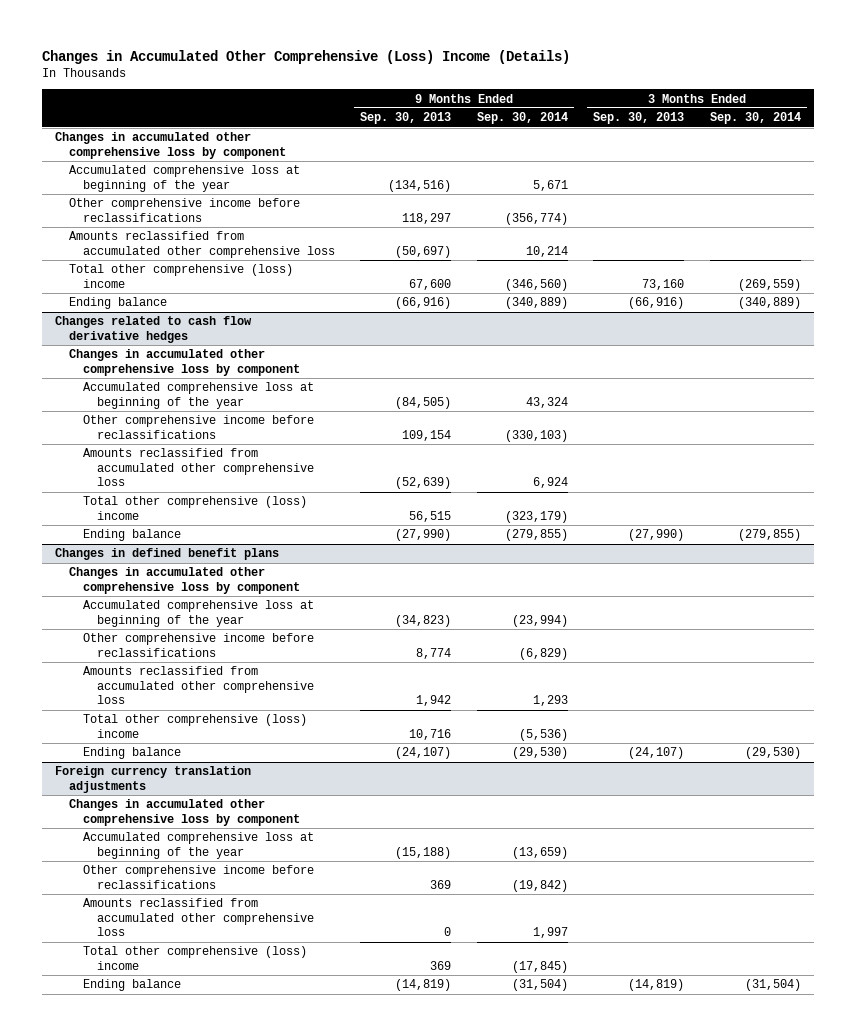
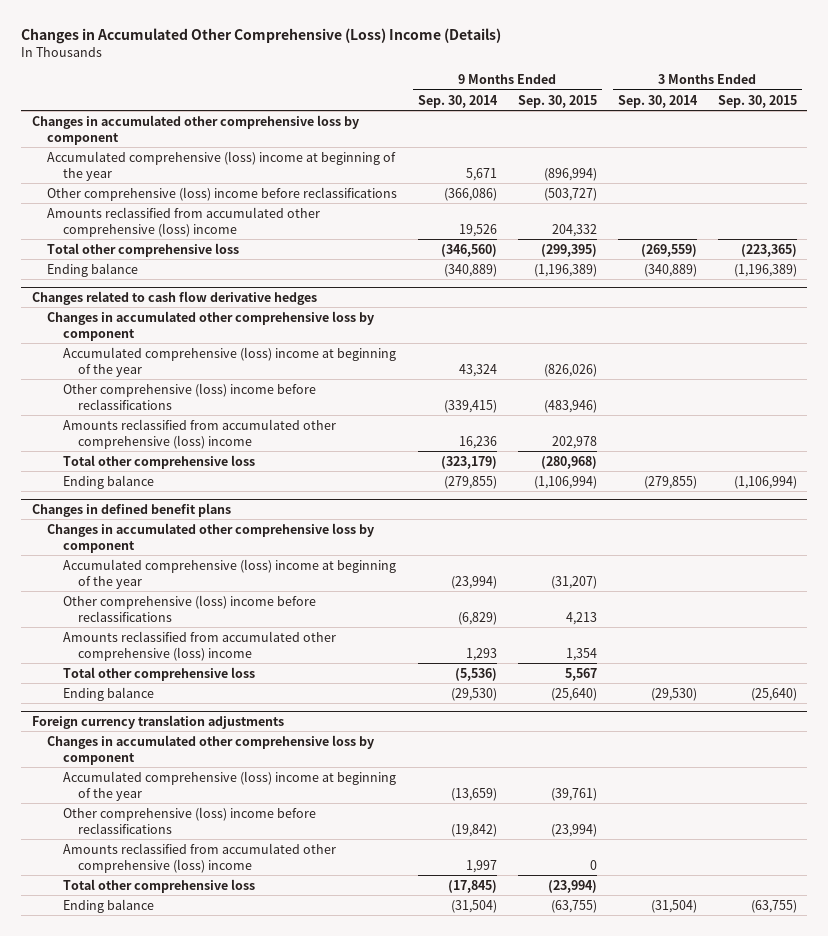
[360,112,452,125] Sep. 30, 2013 -> none
[593,112,685,125] Sep. 30, 2013 -> none
none -> [517,94,597,108] Sep. 30, 2015
none -> [717,94,797,108] Sep. 30, 2015
[68,165,300,192] Accumulated comprehensive loss at beginning of the year -> [47,150,397,181] Accumulated comprehensive (loss) income at beginning of the year
[68,198,300,222] Other comprehensive income before reclassifications -> [47,186,398,201] Other comprehensive (loss) income before reclassifications
[504,212,568,225] (356,774) -> [444,187,498,201] (366,086)
[68,231,335,258] Amounts reclassified from accumulated other comprehensive loss -> [47,206,321,237] Amounts reclassified from accumulated other comprehensive (loss) income
[525,245,568,257] 10,214 -> [459,223,498,237] 19,526
[68,264,293,288] Total other comprehensive (loss) income -> [47,242,240,257] Total other comprehensive loss
[82,382,314,409] Accumulated comprehensive loss at beginning of the year -> [62,346,396,377] Accumulated comprehensive (loss) income at beginning of the year
[82,415,314,439] Other comprehensive income before reclassifications -> [62,382,316,410] Other comprehensive (loss) income before reclassifications
[504,429,568,442] (330,103) -> [444,399,498,413] (339,415)
[82,448,315,487] Amounts reclassified from accumulated other comprehensive loss -> [62,418,336,449] Amounts reclassified from accumulated other comprehensive (loss) income
[532,477,568,489] 6,924 -> [459,435,498,449] 16,236
[82,496,307,520] Total other comprehensive (loss) income -> [62,454,255,469] Total other comprehensive loss
[82,600,314,627] Accumulated comprehensive loss at beginning of the year -> [62,558,396,589] Accumulated comprehensive (loss) income at beginning of the year
[82,633,314,657] Other comprehensive income before reclassifications -> [62,594,316,622] Other comprehensive (loss) income before reclassifications
[82,666,315,705] Amounts reclassified from accumulated other comprehensive loss -> [62,630,336,661] Amounts reclassified from accumulated other comprehensive (loss) income
[82,714,307,738] Total other comprehensive (loss) income -> [62,666,255,681] Total other comprehensive loss
[82,832,314,859] Accumulated comprehensive loss at beginning of the year -> [62,770,396,801] Accumulated comprehensive (loss) income at beginning of the year
[82,865,314,889] Other comprehensive income before reclassifications -> [62,806,316,834] Other comprehensive (loss) income before reclassifications
[82,898,315,937] Amounts reclassified from accumulated other comprehensive loss -> [62,842,336,873] Amounts reclassified from accumulated other comprehensive (loss) income
[82,946,307,970] Total other comprehensive (loss) income -> [62,878,255,893] Total other comprehensive loss

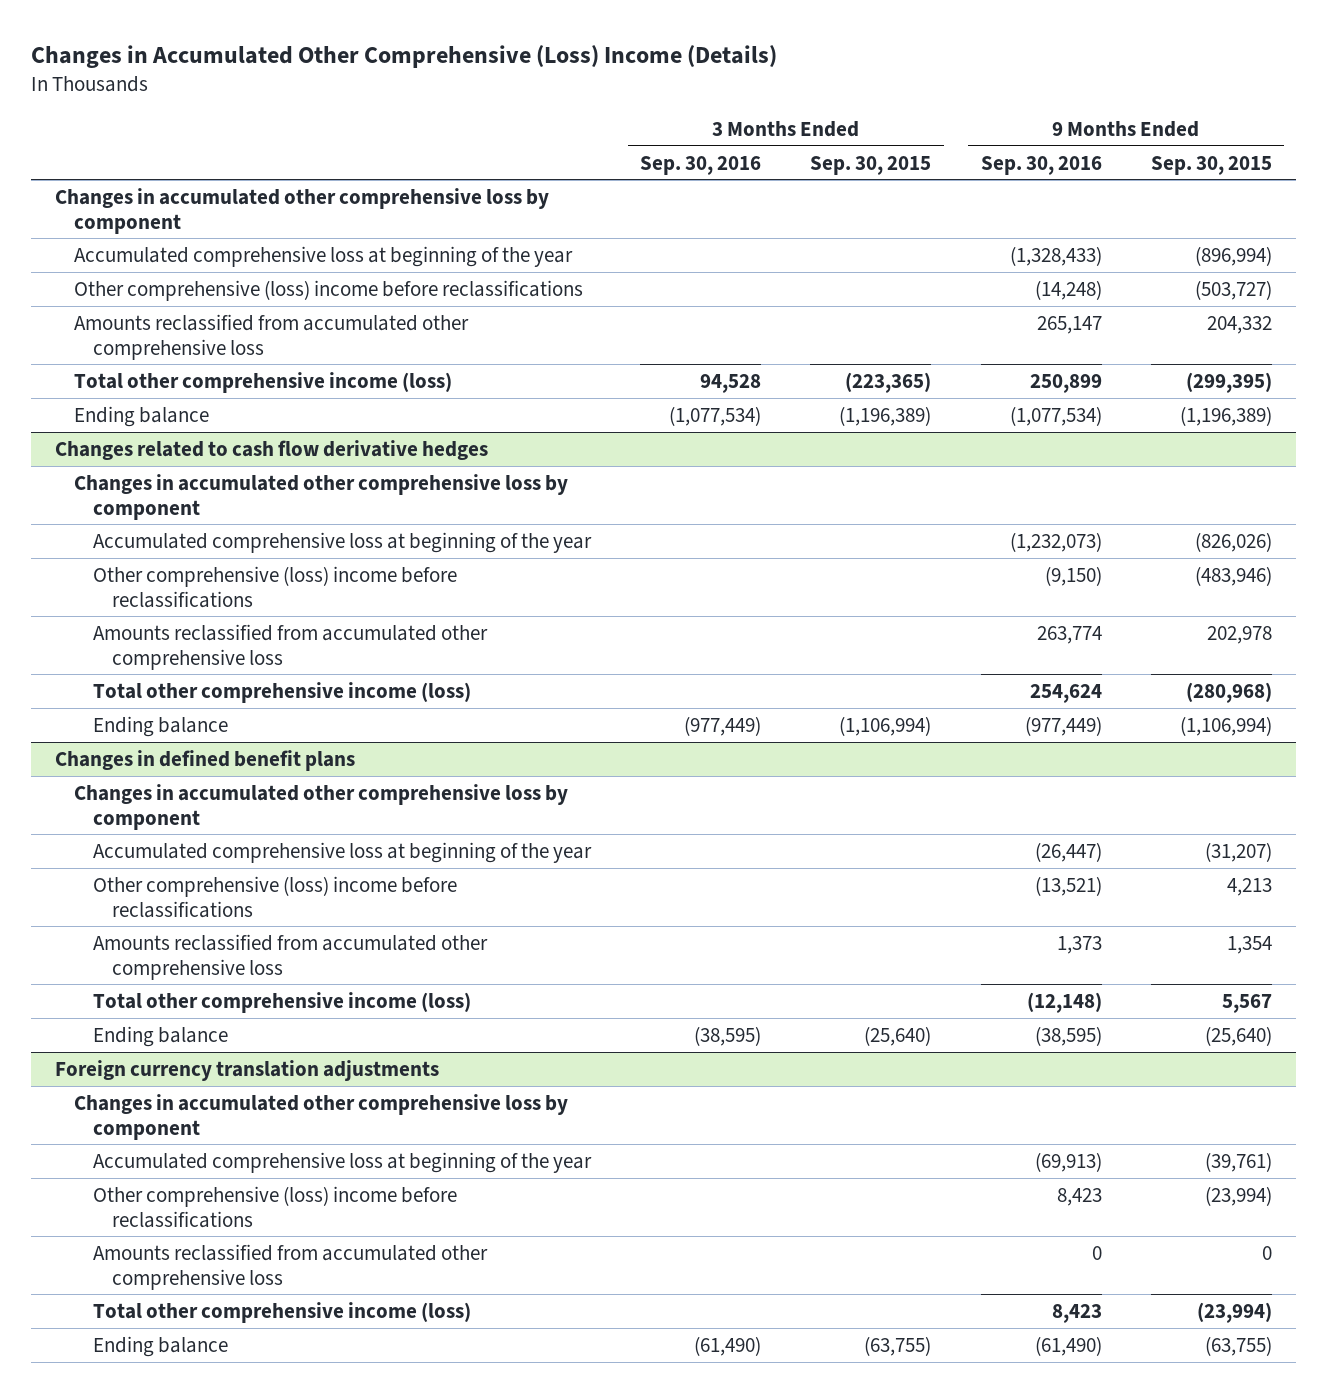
[418,94,499,108] Sep. 30, 2014 -> none
[617,94,698,108] Sep. 30, 2014 -> none
none -> [640,155,762,175] Sep. 30, 2016
none -> [980,155,1102,175] Sep. 30, 2016
[47,150,397,181] Accumulated comprehensive (loss) income at beginning of the year -> [74,245,574,267] Accumulated comprehensive loss at beginning of the year
[47,206,321,237] Amounts reclassified from accumulated other comprehensive (loss) income -> [74,313,470,360] Amounts reclassified from accumulated other comprehensive loss
[47,242,240,257] Total other comprehensive loss -> [74,371,453,393] Total other comprehensive income (loss)
[62,346,396,377] Accumulated comprehensive (loss) income at beginning of the year -> [92,531,592,553] Accumulated comprehensive loss at beginning of the year
[62,418,336,449] Amounts reclassified from accumulated other comprehensive (loss) income -> [92,623,488,670] Amounts reclassified from accumulated other comprehensive loss
[62,454,255,469] Total other comprehensive loss -> [92,681,471,703] Total other comprehensive income (loss)
[62,558,396,589] Accumulated comprehensive (loss) income at beginning of the year -> [92,841,592,863] Accumulated comprehensive loss at beginning of the year
[62,630,336,661] Amounts reclassified from accumulated other comprehensive (loss) income -> [92,933,488,980] Amounts reclassified from accumulated other comprehensive loss
[62,666,255,681] Total other comprehensive loss -> [92,991,471,1013] Total other comprehensive income (loss)
[62,770,396,801] Accumulated comprehensive (loss) income at beginning of the year -> [92,1151,592,1173] Accumulated comprehensive loss at beginning of the year
[62,842,336,873] Amounts reclassified from accumulated other comprehensive (loss) income -> [92,1243,488,1290] Amounts reclassified from accumulated other comprehensive loss
[62,878,255,893] Total other comprehensive loss -> [92,1301,471,1323] Total other comprehensive income (loss)

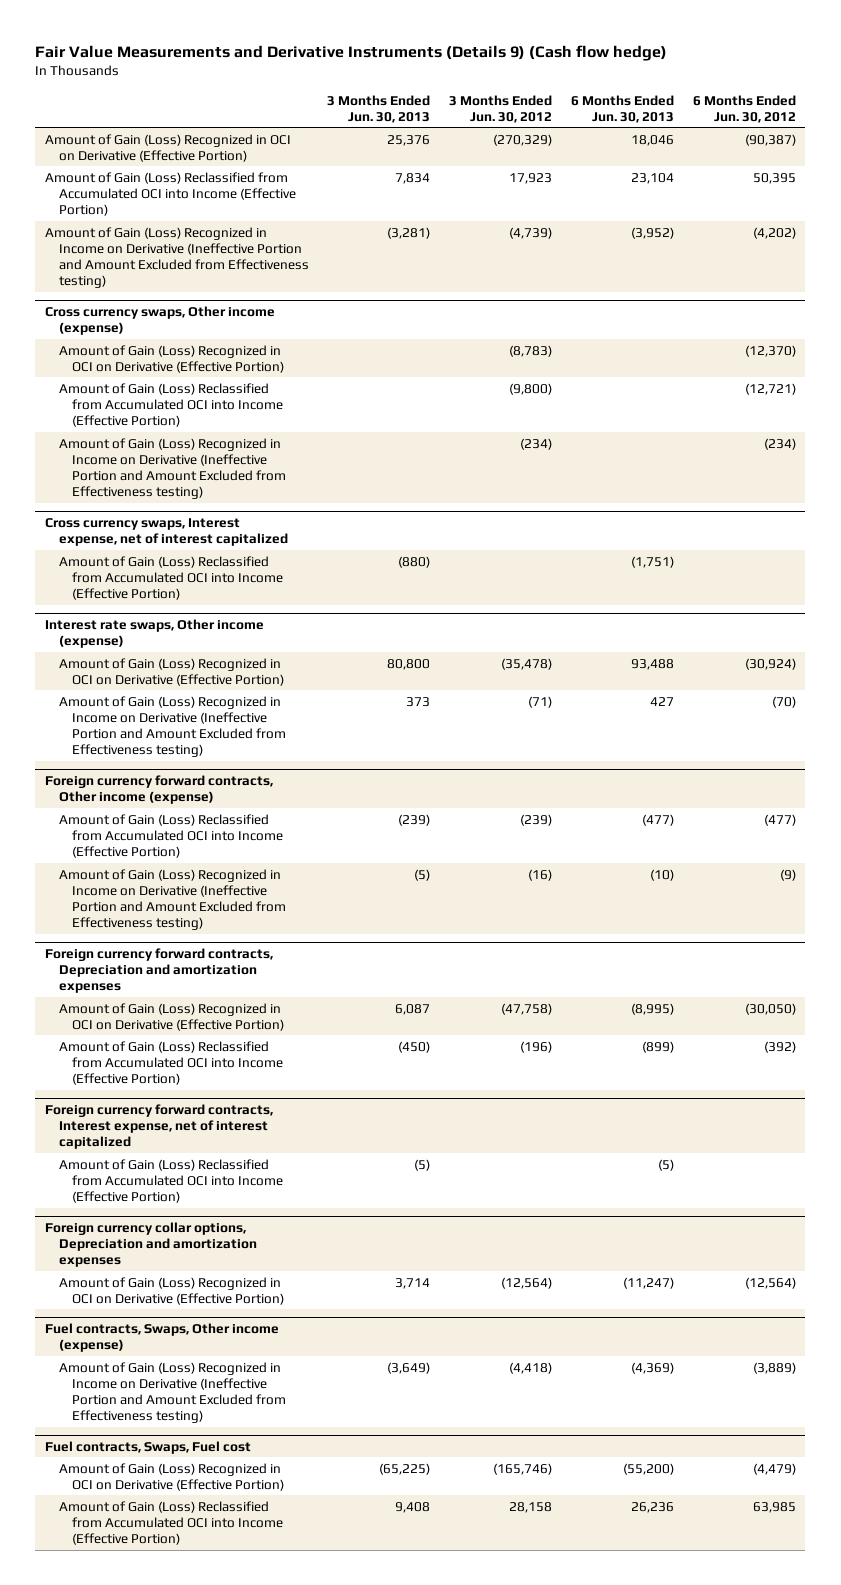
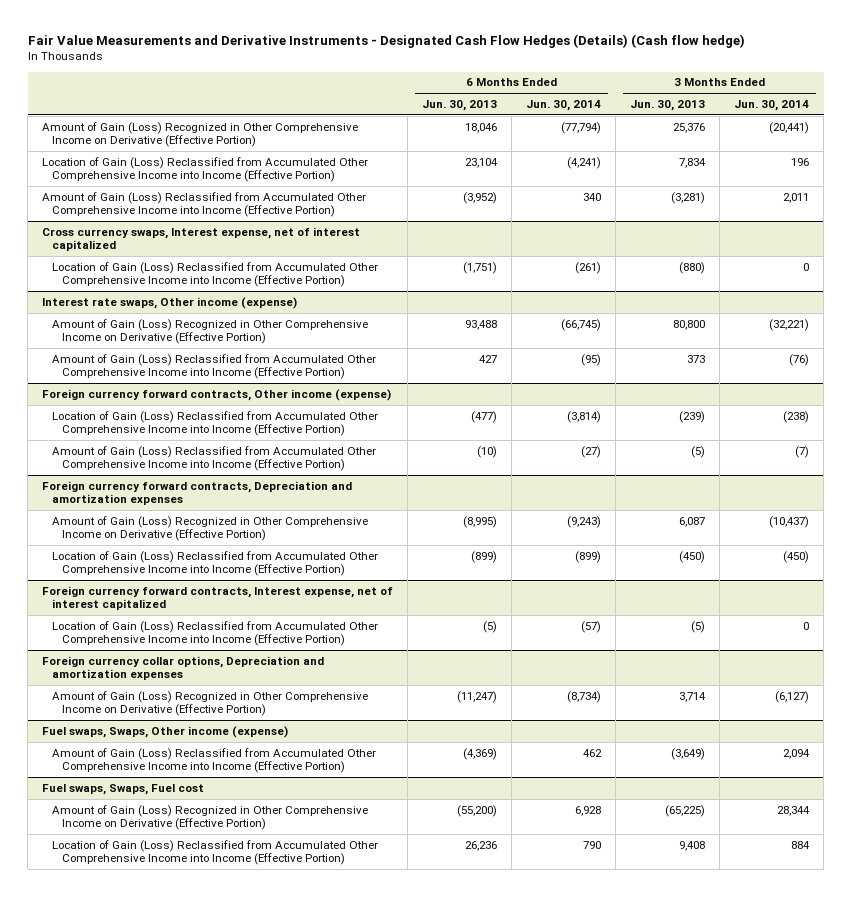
[35,44,668,61] Fair Value Measurements and Derivative Instruments (Details 9) (Cash flow hedge) -> [27,34,745,49] Fair Value Measurements and Derivative Instruments - Designated Cash Flow Hedges (Details) (Cash flow hedge)
[449,94,553,123] 3 Months Ended Jun. 30, 2012 -> none
[692,94,796,123] 6 Months Ended Jun. 30, 2012 -> none
none -> [526,100,602,112] Jun. 30, 2014
none -> [734,100,810,112] Jun. 30, 2014
[44,305,275,335] Cross currency swaps, Other income (expense) -> none
[58,344,285,373] Amount of Gain (Loss) Recognized in OCI on Derivative (Effective Portion) -> none
[58,382,284,427] Amount of Gain (Loss) Reclassified from Accumulated OCI into Income (Effective Portion) -> none
[58,437,287,500] Amount of Gain (Loss) Recognized in Income on Derivative (Ineffective Portion and Amount Excluded from Effectiveness testing) -> none
[44,133,291,162] Amount of Gain (Loss) Recognized in OCI on Derivative (Effective Portion) -> [42,121,359,148] Amount of Gain (Loss) Recognized in Other Comprehensive Income on Derivative (Effective Portion)
[44,171,296,216] Amount of Gain (Loss) Reclassified from Accumulated OCI into Income (Effective Portion) -> [42,156,369,183] Location of Gain (Loss) Reclassified from Accumulated Other Comprehensive Income into Income (Effective Portion)
[44,226,309,289] Amount of Gain (Loss) Recognized in Income on Derivative (Ineffective Portion and Amount Excluded from Effectiveness testing) -> [42,191,367,218] Amount of Gain (Loss) Reclassified from Accumulated Other Comprehensive Income into Income (Effective Portion)
[58,555,284,600] Amount of Gain (Loss) Reclassified from Accumulated OCI into Income (Effective Portion) -> [51,261,378,288] Location of Gain (Loss) Reclassified from Accumulated Other Comprehensive Income into Income (Effective Portion)
[58,657,285,686] Amount of Gain (Loss) Recognized in OCI on Derivative (Effective Portion) -> [51,318,368,345] Amount of Gain (Loss) Recognized in Other Comprehensive Income on Derivative (Effective Portion)
[58,695,287,758] Amount of Gain (Loss) Recognized in Income on Derivative (Ineffective Portion and Amount Excluded from Effectiveness testing) -> [51,353,376,380] Amount of Gain (Loss) Reclassified from Accumulated Other Comprehensive Income into Income (Effective Portion)
[58,813,284,858] Amount of Gain (Loss) Reclassified from Accumulated OCI into Income (Effective Portion) -> [51,410,378,437] Location of Gain (Loss) Reclassified from Accumulated Other Comprehensive Income into Income (Effective Portion)
[58,868,287,931] Amount of Gain (Loss) Recognized in Income on Derivative (Ineffective Portion and Amount Excluded from Effectiveness testing) -> [51,445,376,472] Amount of Gain (Loss) Reclassified from Accumulated Other Comprehensive Income into Income (Effective Portion)
[58,1002,285,1031] Amount of Gain (Loss) Recognized in OCI on Derivative (Effective Portion) -> [51,515,368,542] Amount of Gain (Loss) Recognized in Other Comprehensive Income on Derivative (Effective Portion)
[58,1040,284,1085] Amount of Gain (Loss) Reclassified from Accumulated OCI into Income (Effective Portion) -> [51,550,378,577] Location of Gain (Loss) Reclassified from Accumulated Other Comprehensive Income into Income (Effective Portion)
[58,1158,284,1203] Amount of Gain (Loss) Reclassified from Accumulated OCI into Income (Effective Portion) -> [51,620,378,647] Location of Gain (Loss) Reclassified from Accumulated Other Comprehensive Income into Income (Effective Portion)
[58,1276,285,1305] Amount of Gain (Loss) Recognized in OCI on Derivative (Effective Portion) -> [51,690,368,717] Amount of Gain (Loss) Recognized in Other Comprehensive Income on Derivative (Effective Portion)
[44,1322,279,1352] Fuel contracts, Swaps, Other income (expense) -> [42,725,289,738] Fuel swaps, Swaps, Other income (expense)
[58,1361,287,1424] Amount of Gain (Loss) Recognized in Income on Derivative (Ineffective Portion and Amount Excluded from Effectiveness testing) -> [51,747,376,774] Amount of Gain (Loss) Reclassified from Accumulated Other Comprehensive Income into Income (Effective Portion)
[44,1440,251,1454] Fuel contracts, Swaps, Fuel cost -> [42,783,205,795] Fuel swaps, Swaps, Fuel cost
[58,1462,285,1491] Amount of Gain (Loss) Recognized in OCI on Derivative (Effective Portion) -> [51,804,368,831] Amount of Gain (Loss) Recognized in Other Comprehensive Income on Derivative (Effective Portion)
[58,1500,284,1545] Amount of Gain (Loss) Reclassified from Accumulated OCI into Income (Effective Portion) -> [51,839,378,866] Location of Gain (Loss) Reclassified from Accumulated Other Comprehensive Income into Income (Effective Portion)

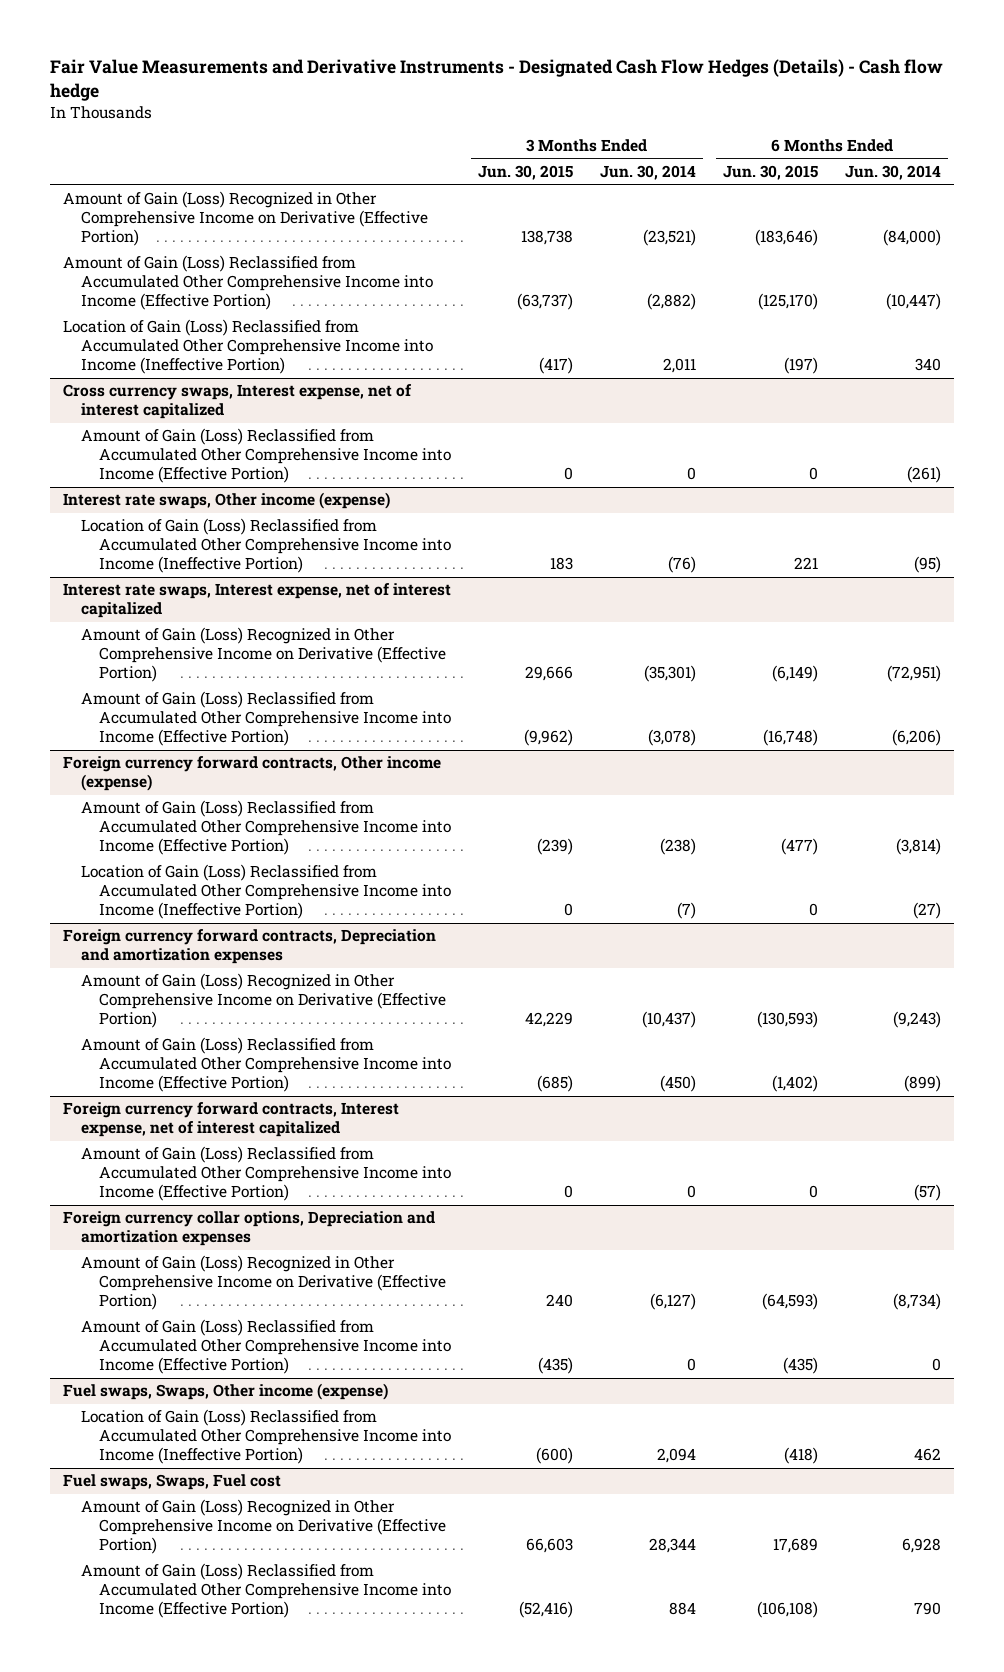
[27,34,745,49] Fair Value Measurements and Derivative Instruments - Designated Cash Flow Hedges (Details) (Cash flow hedge) -> [49,59,943,102] Fair Value Measurements and Derivative Instruments - Designated Cash Flow Hedges (Details) - Cash flow hedge
[422,100,498,112] Jun. 30, 2013 -> none
[630,100,706,112] Jun. 30, 2013 -> none
none -> [477,165,573,181] Jun. 30, 2015
none -> [722,165,818,181] Jun. 30, 2015
[561,121,602,134] (77,794) -> [882,229,941,247] (84,000)
[769,121,810,134] (20,441) -> [642,229,696,247] (23,521)
[42,156,369,183] Location of Gain (Loss) Reclassified from Accumulated Other Comprehensive Income into Income (Effective Portion) -> [63,255,433,311] Amount of Gain (Loss) Reclassified from Accumulated Other Comprehensive Income into Income (Effective Portion)
[567,156,602,169] (4,241) -> [885,293,941,311] (10,447)
[791,157,810,166] 196 -> [646,293,696,311] (2,882)
[42,191,367,218] Amount of Gain (Loss) Reclassified from Accumulated Other Comprehensive Income into Income (Effective Portion) -> [63,319,433,375] Location of Gain (Loss) Reclassified from Accumulated Other Comprehensive Income into Income (Ineffective Portion)
[51,261,378,288] Location of Gain (Loss) Reclassified from Accumulated Other Comprehensive Income into Income (Effective Portion) -> [80,428,451,484] Amount of Gain (Loss) Reclassified from Accumulated Other Comprehensive Income into Income (Effective Portion)
none -> [80,518,451,574] Location of Gain (Loss) Reclassified from Accumulated Other Comprehensive Income into Income (Ineffective Portion)
none -> [63,583,452,619] Interest rate swaps, Interest expense, net of interest capitalized
[561,318,602,331] (66,745) -> [886,665,941,683] (72,951)
[769,318,810,331] (32,221) -> [643,665,696,683] (35,301)
[581,353,602,366] (95) -> [891,729,941,747] (6,206)
[789,353,810,366] (76) -> [647,729,696,747] (3,078)
[51,410,378,437] Location of Gain (Loss) Reclassified from Accumulated Other Comprehensive Income into Income (Effective Portion) -> [80,800,451,856] Amount of Gain (Loss) Reclassified from Accumulated Other Comprehensive Income into Income (Effective Portion)
[51,445,376,472] Amount of Gain (Loss) Reclassified from Accumulated Other Comprehensive Income into Income (Effective Portion) -> [80,864,451,920] Location of Gain (Loss) Reclassified from Accumulated Other Comprehensive Income into Income (Ineffective Portion)
[51,550,378,577] Location of Gain (Loss) Reclassified from Accumulated Other Comprehensive Income into Income (Effective Portion) -> [80,1037,451,1093] Amount of Gain (Loss) Reclassified from Accumulated Other Comprehensive Income into Income (Effective Portion)
[51,620,378,647] Location of Gain (Loss) Reclassified from Accumulated Other Comprehensive Income into Income (Effective Portion) -> [80,1146,451,1202] Amount of Gain (Loss) Reclassified from Accumulated Other Comprehensive Income into Income (Effective Portion)
none -> [80,1319,451,1375] Amount of Gain (Loss) Reclassified from Accumulated Other Comprehensive Income into Income (Effective Portion)
[51,747,376,774] Amount of Gain (Loss) Reclassified from Accumulated Other Comprehensive Income into Income (Effective Portion) -> [80,1409,451,1465] Location of Gain (Loss) Reclassified from Accumulated Other Comprehensive Income into Income (Ineffective Portion)
[51,839,378,866] Location of Gain (Loss) Reclassified from Accumulated Other Comprehensive Income into Income (Effective Portion) -> [80,1563,451,1619] Amount of Gain (Loss) Reclassified from Accumulated Other Comprehensive Income into Income (Effective Portion)

